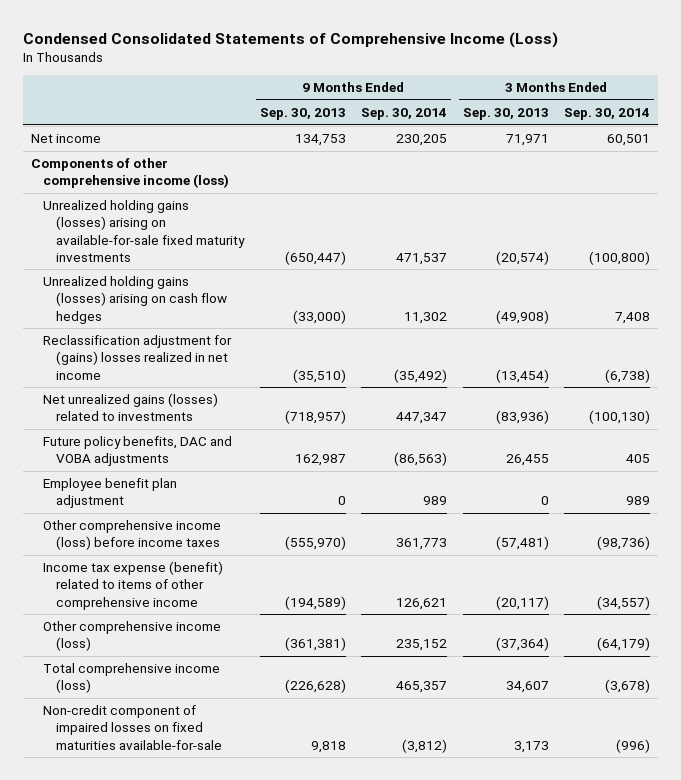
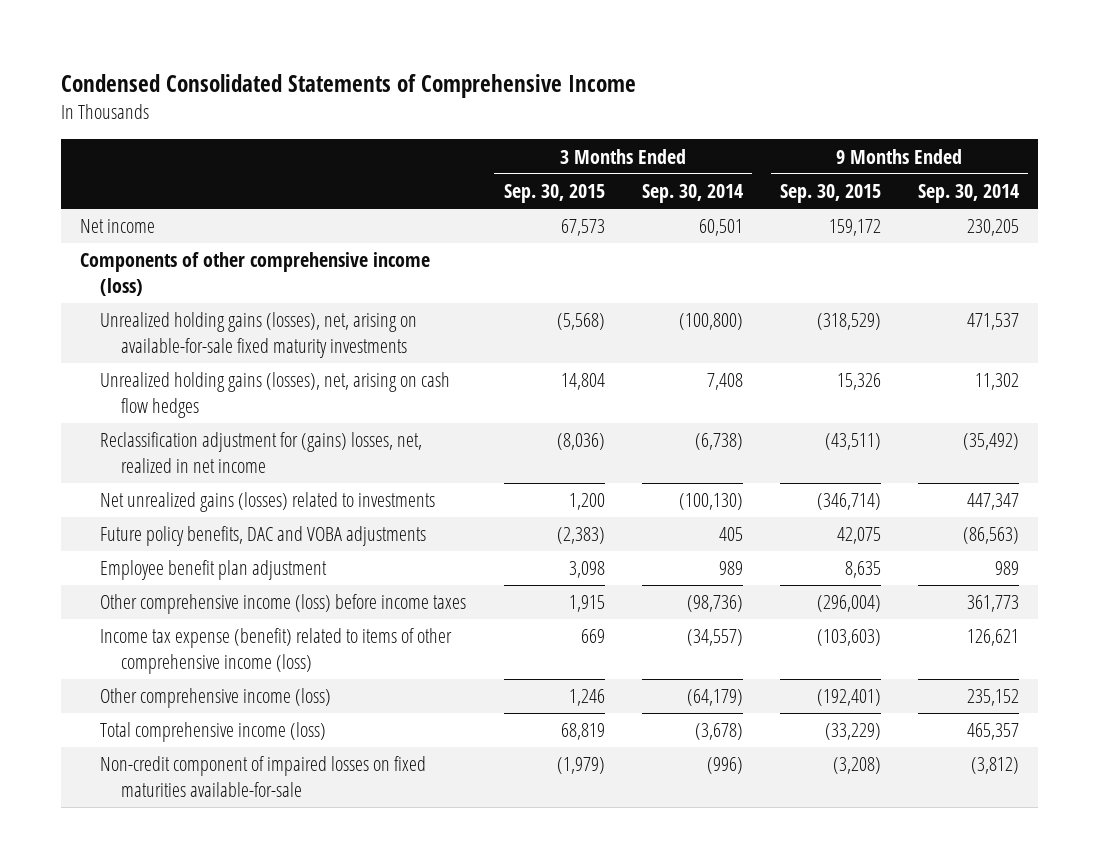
[23,31,559,48] Condensed Consolidated Statements of Comprehensive Income (Loss) -> [61,74,637,99] Condensed Consolidated Statements of Comprehensive Income
[259,107,346,120] Sep. 30, 2013 -> none
[462,107,549,120] Sep. 30, 2013 -> none
none -> [503,184,605,204] Sep. 30, 2015
none -> [779,184,881,204] Sep. 30, 2015
[43,200,246,262] Unrealized holding gains (losses) arising on available-for-sale fixed maturity investments -> [100,312,418,359] Unrealized holding gains (losses), net, arising on available-for-sale fixed maturity investments
[43,276,228,324] Unrealized holding gains (losses) arising on cash flow hedges -> [100,372,451,419] Unrealized holding gains (losses), net, arising on cash flow hedges
[43,335,233,380] Reclassification adjustment for (gains) losses realized in net income -> [100,432,423,474] Reclassification adjustment for (gains) losses, net, realized in net income
[43,561,224,610] Income tax expense (benefit) related to items of other comprehensive income -> [100,628,453,675] Income tax expense (benefit) related to items of other comprehensive income (loss)

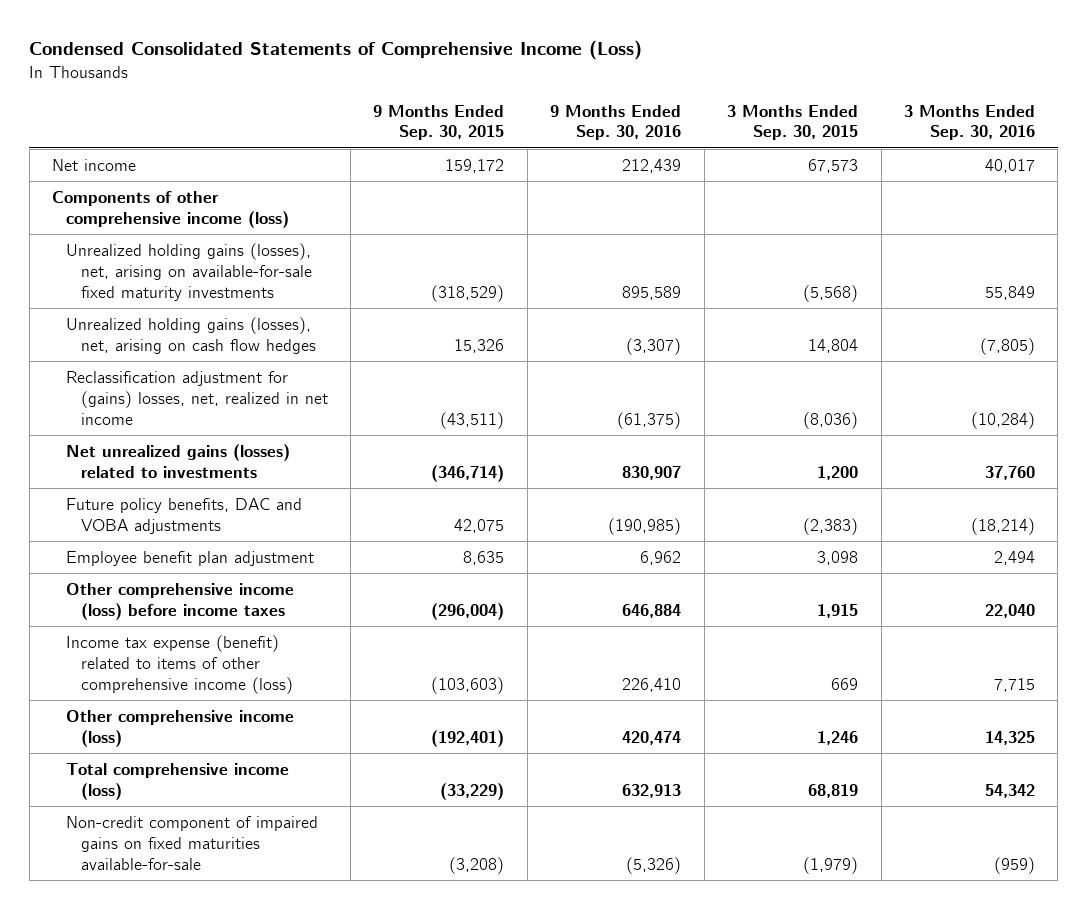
[61,74,637,99] Condensed Consolidated Statements of Comprehensive Income -> [29,40,643,61] Condensed Consolidated Statements of Comprehensive Income (Loss)
[641,184,743,204] Sep. 30, 2014 -> none
[918,184,1020,204] Sep. 30, 2014 -> none
none -> [550,104,682,141] 9 Months Ended Sep. 30, 2016
none -> [903,104,1035,141] 3 Months Ended Sep. 30, 2016
[100,756,427,798] Non-credit component of impaired losses on fixed maturities available-for-sale -> [66,815,319,870] Non-credit component of impaired gains on fixed maturities available-for-sale

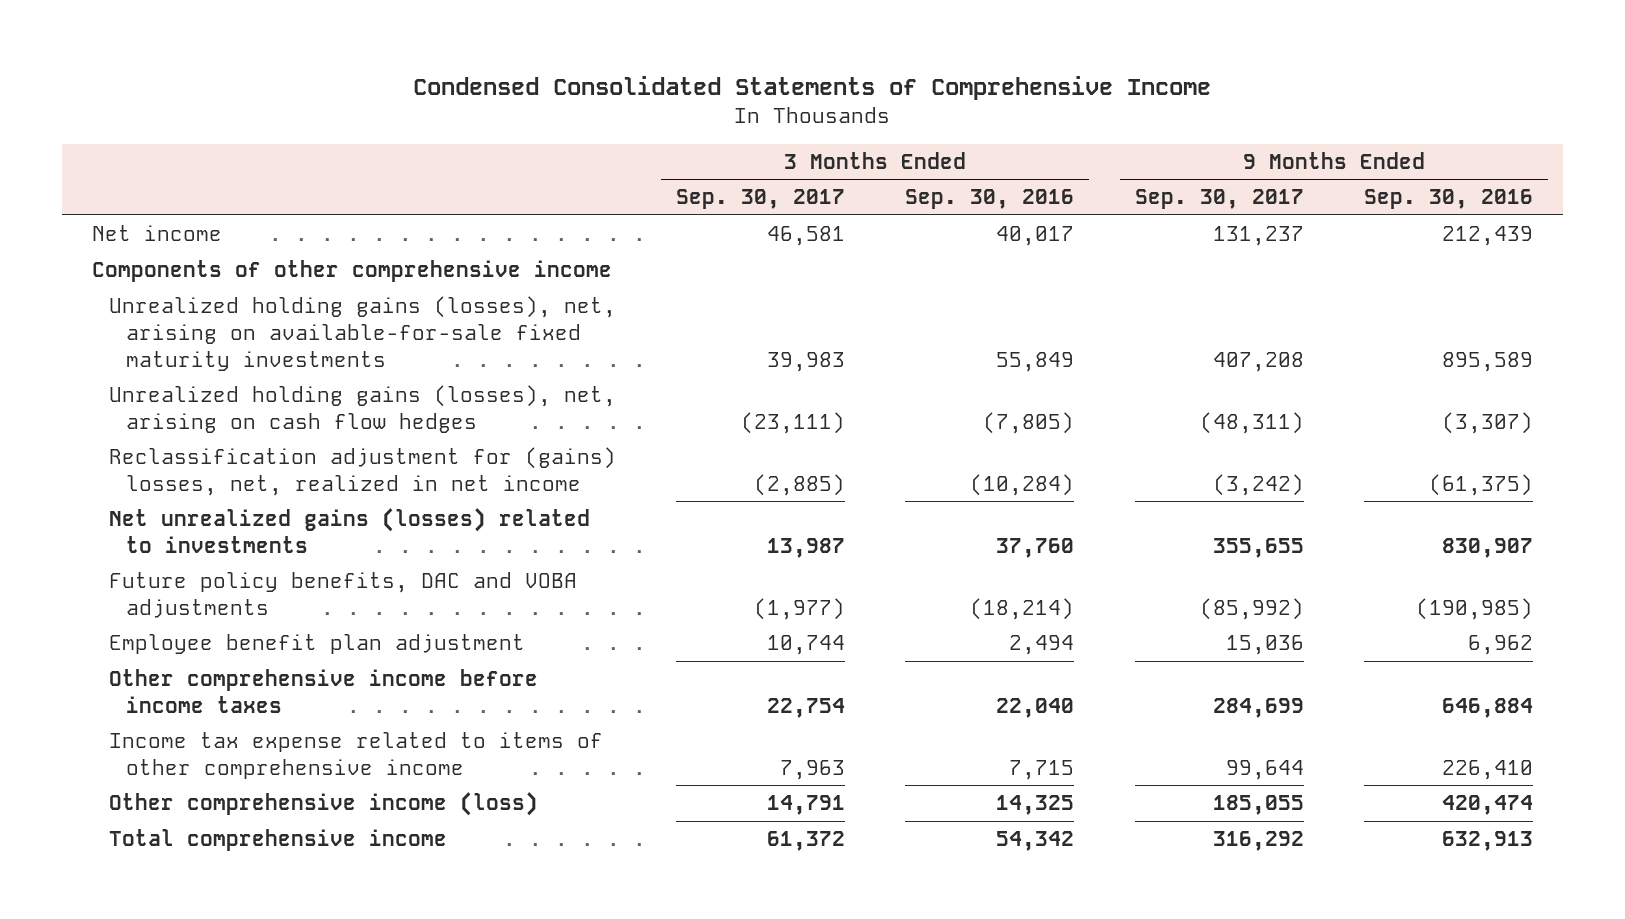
[29,40,643,61] Condensed Consolidated Statements of Comprehensive Income (Loss) -> [413,75,1212,100] Condensed Consolidated Statements of Comprehensive Income
[373,104,505,141] 9 Months Ended Sep. 30, 2015 -> none
[727,104,859,141] 3 Months Ended Sep. 30, 2015 -> none
none -> [676,189,846,210] Sep. 30, 2017
none -> [1134,189,1304,210] Sep. 30, 2017
[52,190,290,228] Components of other comprehensive income (loss) -> [92,260,613,283] Components of other comprehensive income
[66,582,295,620] Other comprehensive income (loss) before income taxes -> [109,669,539,713] Other comprehensive income before income taxes
[66,634,293,694] Income tax expense (benefit) related to items of other comprehensive income (loss) -> [109,732,604,779] Income tax expense related to items of other comprehensive income
[66,815,319,870] Non-credit component of impaired gains on fixed maturities available-for-sale -> none
[66,762,290,800] Total comprehensive income (loss) -> [109,829,448,852] Total comprehensive income

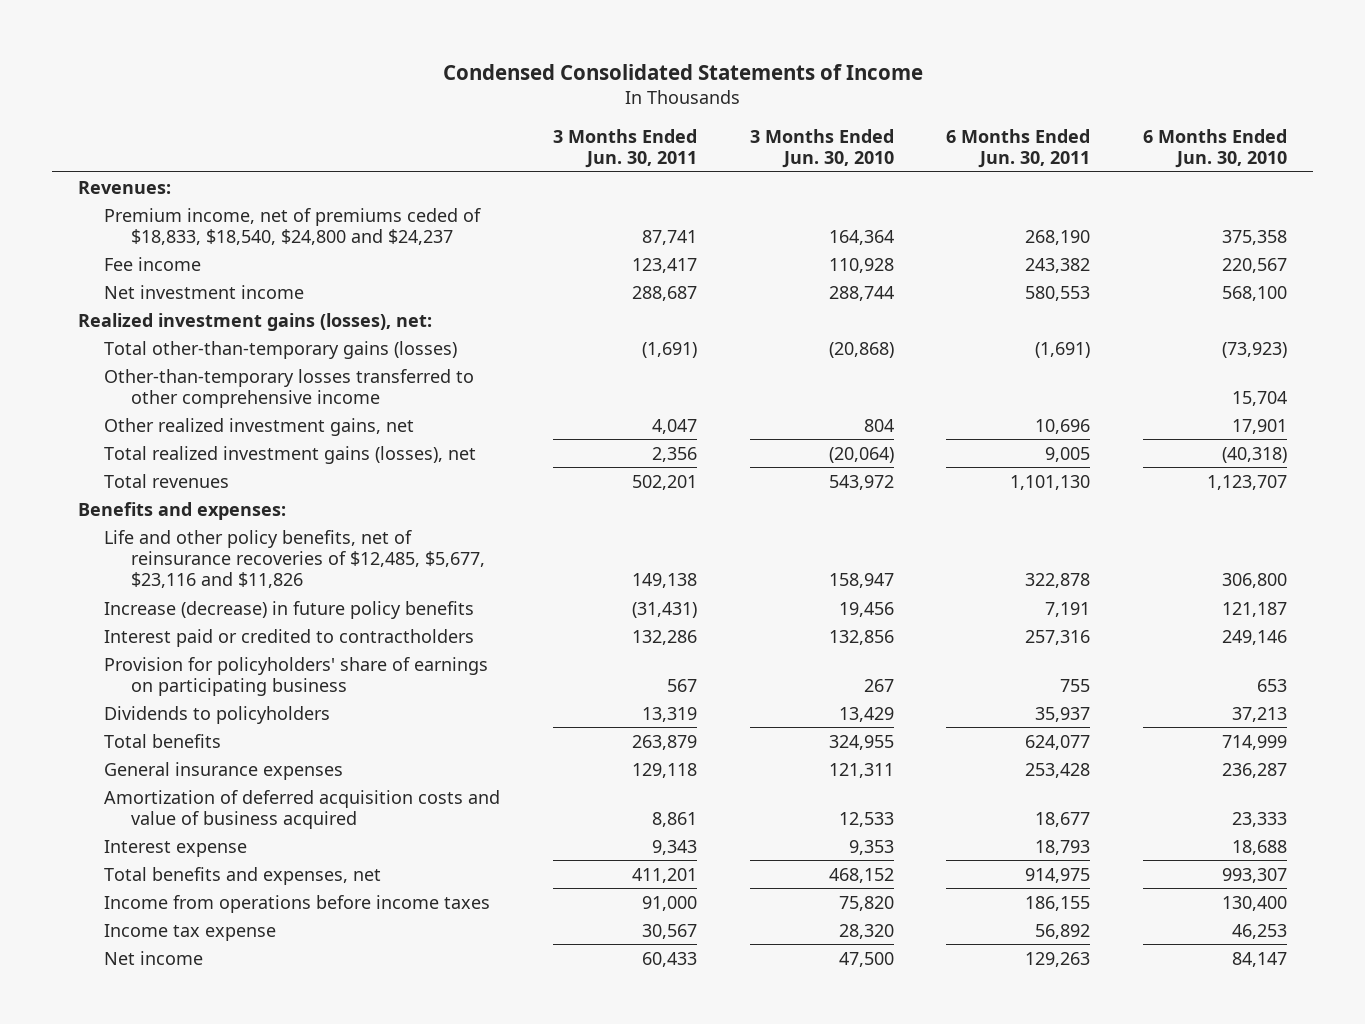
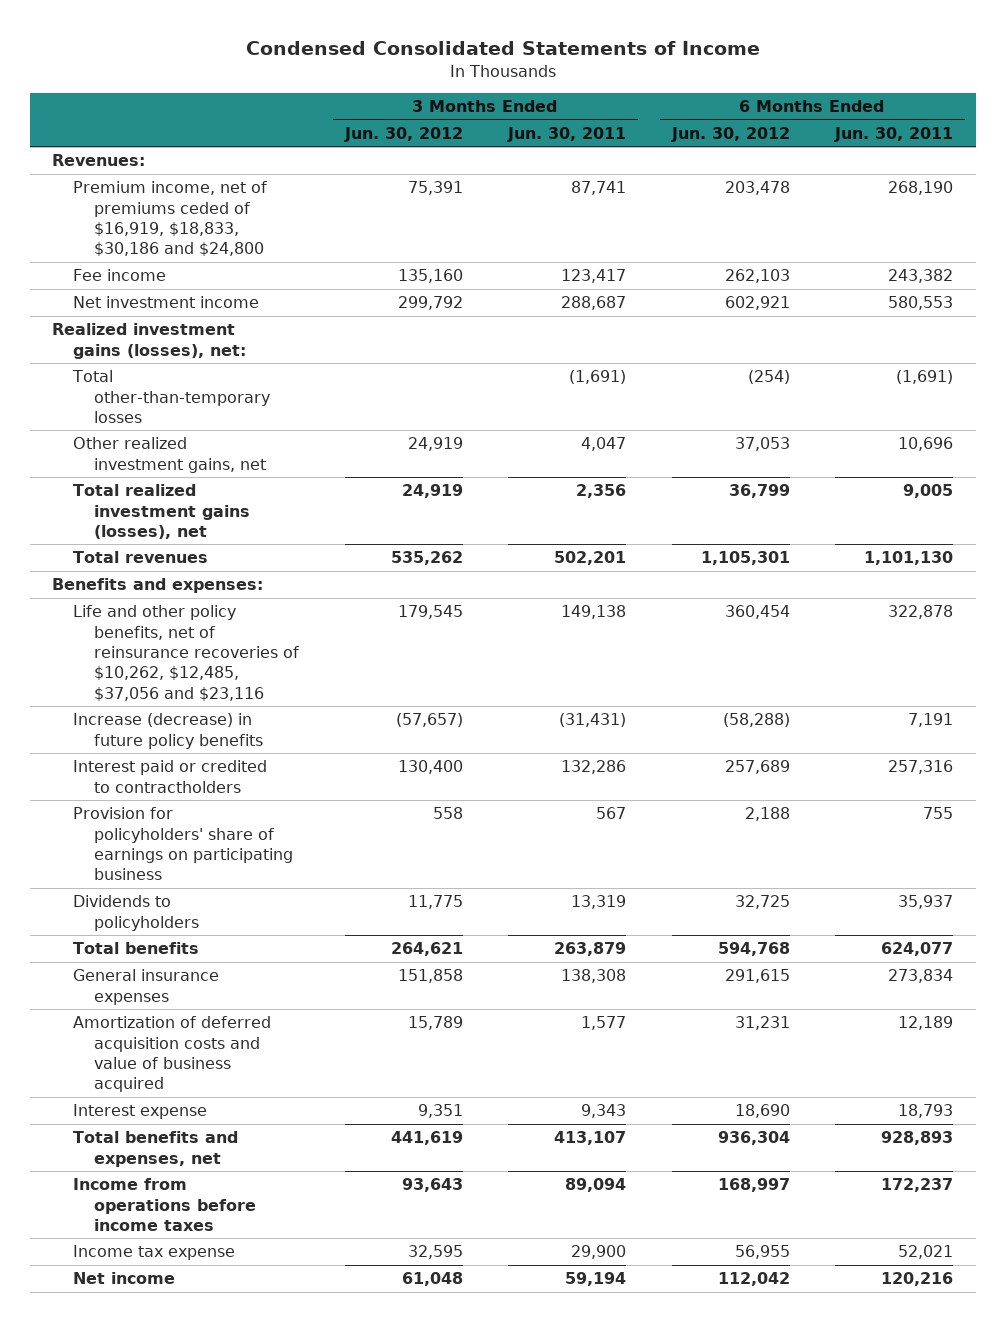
[749,128,894,168] 3 Months Ended Jun. 30, 2010 -> none
[1143,128,1288,168] 6 Months Ended Jun. 30, 2010 -> none
none -> [343,126,463,142] Jun. 30, 2012
none -> [670,126,790,142] Jun. 30, 2012
[104,207,482,245] Premium income, net of premiums ceded of $18,833, $18,540, $24,800 and $24,237 -> [73,181,268,257] Premium income, net of premiums ceded of $16,919, $18,833, $30,186 and $24,800
[104,368,475,408] Other-than-temporary losses transferred to other comprehensive income -> none
[104,340,458,359] Total other-than-temporary gains (losses) -> [72,370,271,423] Total other-than-temporary losses
[104,529,485,589] Life and other policy benefits, net of reinsurance recoveries of $12,485, $5,677, $23,116 and $11,826 -> [73,605,300,701] Life and other policy benefits, net of reinsurance recoveries of $10,262, $12,485, $37,056 and $23,116
[632,762,698,778] 129,118 -> [561,969,627,984] 138,308
[1025,762,1091,778] 253,428 -> [888,969,954,984] 273,834
[652,811,698,827] 8,861 -> [581,1016,627,1031] 1,577
[1035,811,1091,827] 18,677 -> [898,1016,954,1031] 12,189
[632,867,698,883] 411,201 -> [554,1131,627,1146] 413,107
[1025,867,1091,883] 914,975 -> [881,1131,954,1146] 928,893
[642,895,698,911] 91,000 -> [565,1178,627,1193] 89,094
[1025,895,1091,911] 186,155 -> [881,1178,954,1193] 172,237
[642,923,698,939] 30,567 -> [571,1245,627,1260] 29,900
[1035,923,1091,939] 56,892 -> [898,1245,954,1260] 52,021
[642,951,698,967] 60,433 -> [565,1272,627,1287] 59,194
[1025,951,1091,967] 129,263 -> [881,1272,954,1287] 120,216

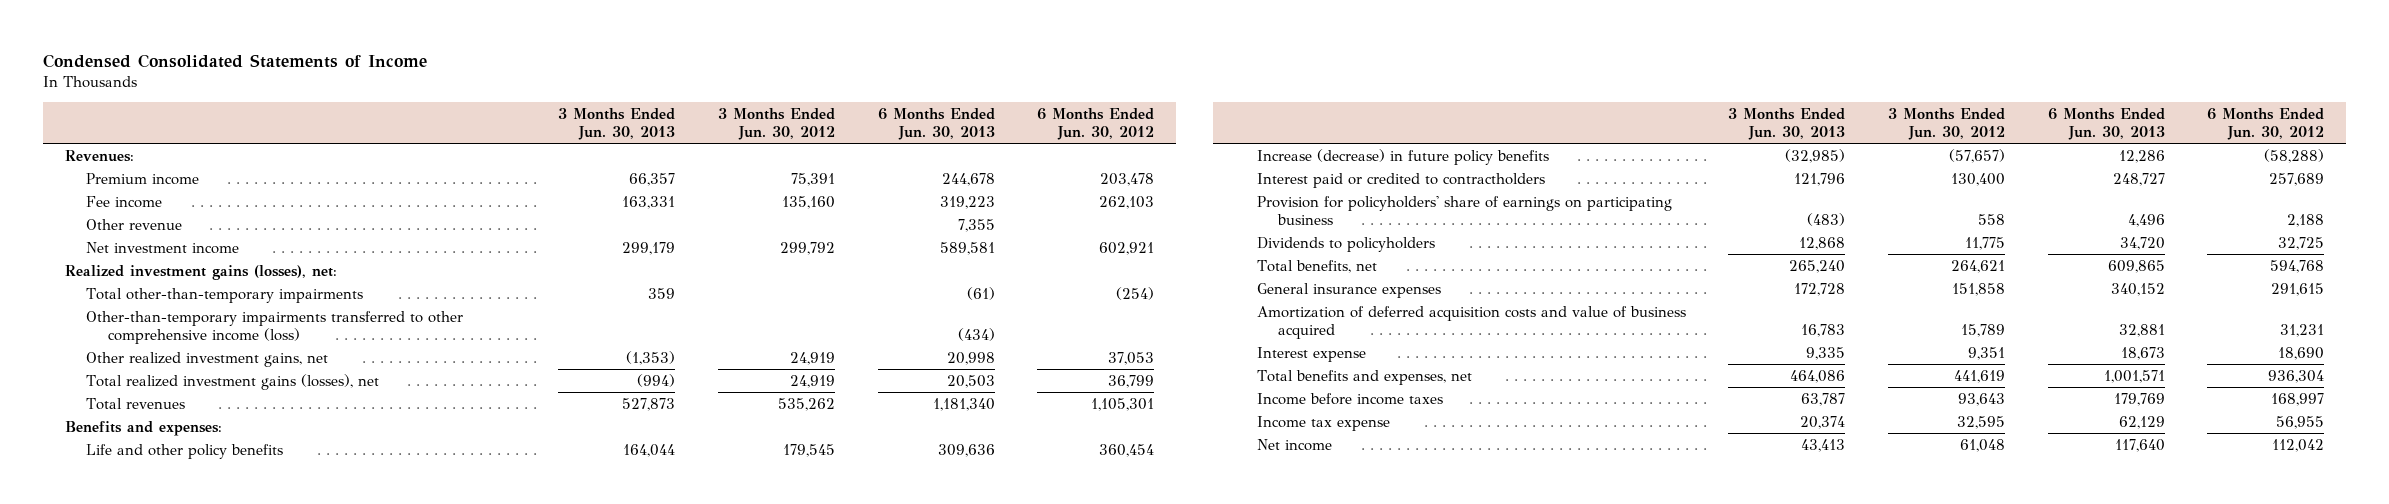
[507,126,627,142] Jun. 30, 2011 -> none
[834,126,954,142] Jun. 30, 2011 -> none
none -> [558,107,676,141] 3 Months Ended Jun. 30, 2013
none -> [877,107,995,141] 6 Months Ended Jun. 30, 2013
[73,181,268,257] Premium income, net of premiums ceded of $16,919, $18,833, $30,186 and $24,800 -> [86,172,200,185] Premium income
none -> [86,218,183,230] Other revenue
[72,370,271,423] Total other-than-temporary losses -> [86,287,364,303] Total other-than-temporary impairments
none -> [86,310,464,345] Other-than-temporary impairments transferred to other comprehensive income (loss)
[73,605,300,701] Life and other policy benefits, net of reinsurance recoveries of $10,262, $12,485, $37,056 and $23,116 -> [86,443,284,459] Life and other policy benefits
[73,942,200,955] Total benefits -> [1256,259,1377,273] Total benefits, net
[73,1178,257,1231] Income from operations before income taxes -> [1256,392,1443,405] Income before income taxes

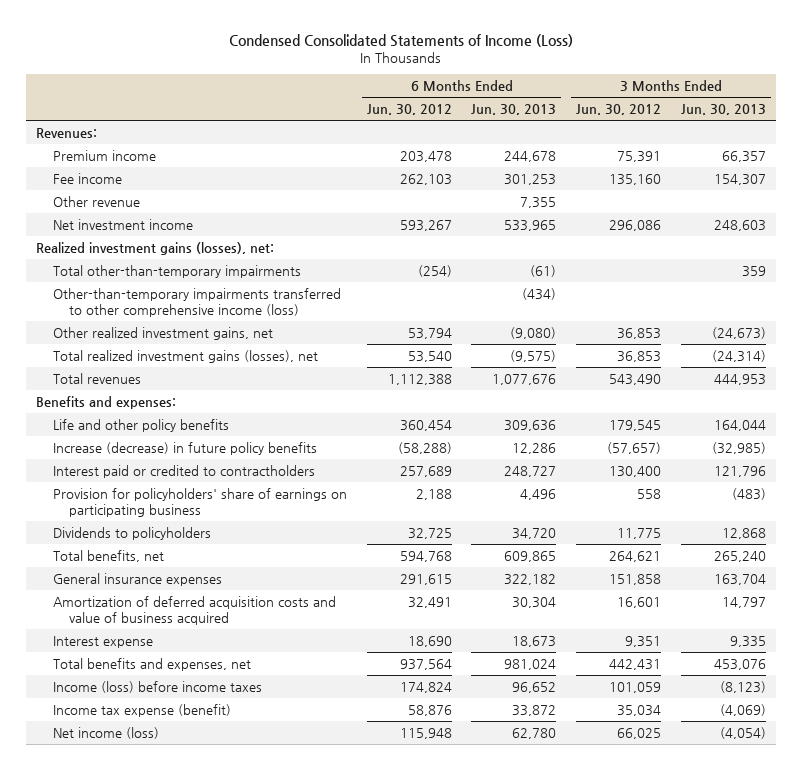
[43,53,428,68] Condensed Consolidated Statements of Income -> [229,34,574,48] Condensed Consolidated Statements of Income (Loss)
[622,195,676,209] 163,331 -> [714,173,767,185] 154,307
[939,195,995,209] 319,223 -> [504,173,557,185] 301,253
[622,241,676,255] 299,179 -> [714,219,767,231] 248,603
[779,241,835,255] 299,792 -> [609,219,662,231] 296,086
[939,241,995,255] 589,581 -> [504,219,557,231] 533,965
[1099,241,1155,255] 602,921 -> [399,219,452,231] 593,267
[626,350,676,365] (1,353) -> [712,326,767,339] (24,673)
[789,351,835,365] 24,919 -> [617,327,662,339] 36,853
[946,351,995,365] 20,998 -> [510,326,557,339] (9,080)
[1108,351,1155,365] 37,053 -> [407,327,452,339] 53,794
[637,373,676,387] (994) -> [712,349,767,362] (24,314)
[789,374,835,388] 24,919 -> [617,350,662,362] 36,853
[946,374,995,388] 20,503 -> [510,349,557,362] (9,575)
[1108,374,1155,388] 36,799 -> [407,350,452,362] 53,540
[622,397,676,411] 527,873 -> [714,373,767,385] 444,953
[777,397,835,411] 535,262 -> [609,373,662,385] 543,490
[932,397,995,411] 1,181,340 -> [492,373,557,385] 1,077,676
[1091,397,1155,411] 1,105,301 -> [387,373,452,385] 1,112,388
[1794,282,1846,296] 172,728 -> [714,573,767,585] 163,704
[2110,282,2165,296] 340,152 -> [504,573,557,585] 322,182
[1801,324,1846,338] 16,783 -> [722,596,767,608] 14,797
[1960,324,2005,338] 15,789 -> [617,596,662,608] 16,601
[2118,324,2165,338] 32,881 -> [512,596,557,608] 30,304
[2280,324,2325,338] 31,231 -> [407,596,452,608] 32,491
[1790,369,1846,383] 464,086 -> [714,658,767,670] 453,076
[1953,369,2005,383] 441,619 -> [609,658,662,670] 442,431
[2103,369,2165,383] 1,001,571 -> [504,658,557,670] 981,024
[2268,369,2325,383] 936,304 -> [399,658,452,670] 937,564
[1256,392,1443,405] Income before income taxes -> [52,680,262,693] Income (loss) before income taxes
[1801,392,1846,406] 63,787 -> [720,680,767,693] (8,123)
[1957,392,2005,406] 93,643 -> [609,681,662,693] 101,059
[2113,392,2165,406] 179,769 -> [512,681,557,693] 96,652
[2271,392,2325,406] 168,997 -> [399,681,452,693] 174,824
[1256,415,1390,431] Income tax expense -> [52,703,231,717] Income tax expense (benefit)
[1800,415,1846,429] 20,374 -> [720,703,767,716] (4,069)
[1956,415,2005,429] 32,595 -> [617,704,662,716] 35,034
[2118,415,2165,429] 62,129 -> [512,704,557,716] 33,872
[2276,415,2325,429] 56,955 -> [407,704,452,716] 58,876
[1256,438,1332,451] Net income -> [52,726,159,739] Net income (loss)
[1801,438,1846,452] 43,413 -> [720,726,767,739] (4,054)
[1959,438,2005,452] 61,048 -> [617,727,662,739] 66,025
[2114,438,2165,452] 117,640 -> [512,727,557,739] 62,780
[2272,438,2325,452] 112,042 -> [399,727,452,739] 115,948

